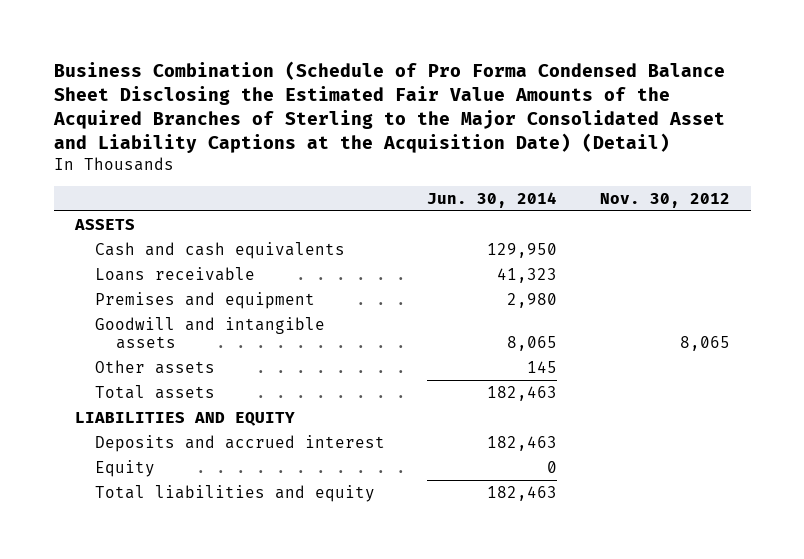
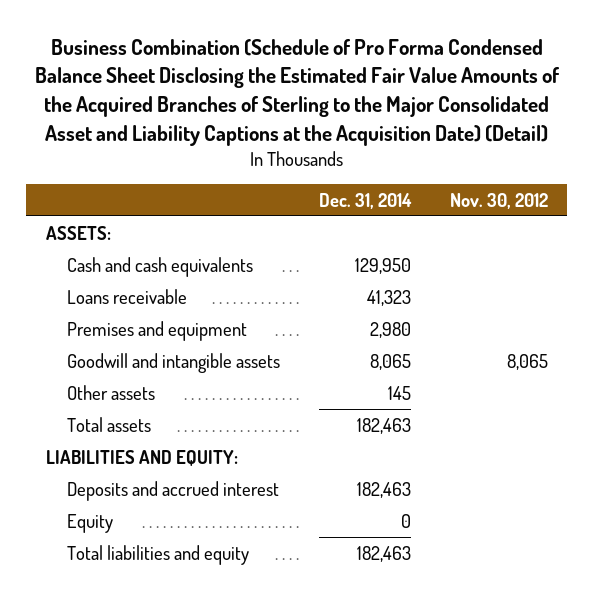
[427,191,558,208] Jun. 30, 2014 -> none
none -> [318,192,412,209] Dec. 31, 2014
[73,219,135,231] ASSETS -> [45,225,111,240] ASSETS:
[74,412,295,427] LIABILITIES AND EQUITY -> [45,449,238,466] LIABILITIES AND EQUITY:

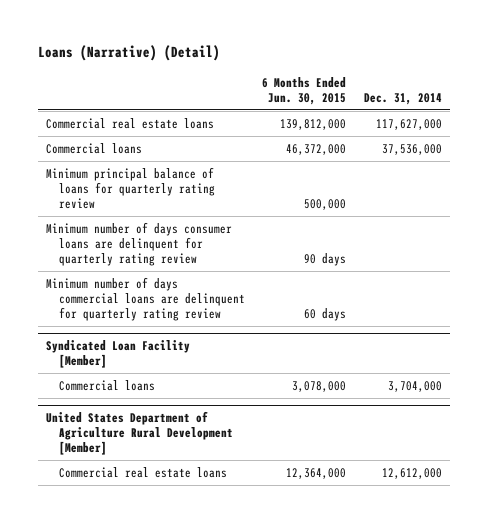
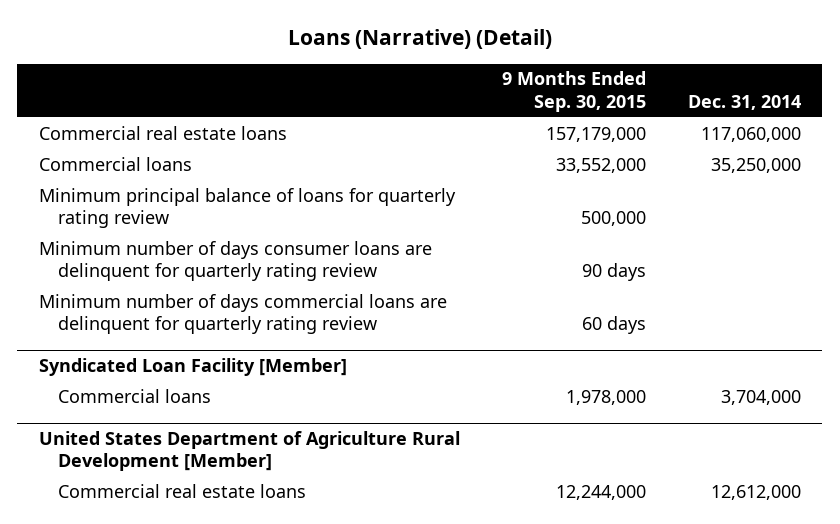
[262,76,347,105] 6 Months Ended Jun. 30, 2015 -> none
none -> [501,71,646,112] 9 Months Ended Sep. 30, 2015
[375,118,442,130] 117,627,000 -> [701,126,802,142] 117,060,000
[381,143,442,155] 37,536,000 -> [711,157,802,173] 35,250,000

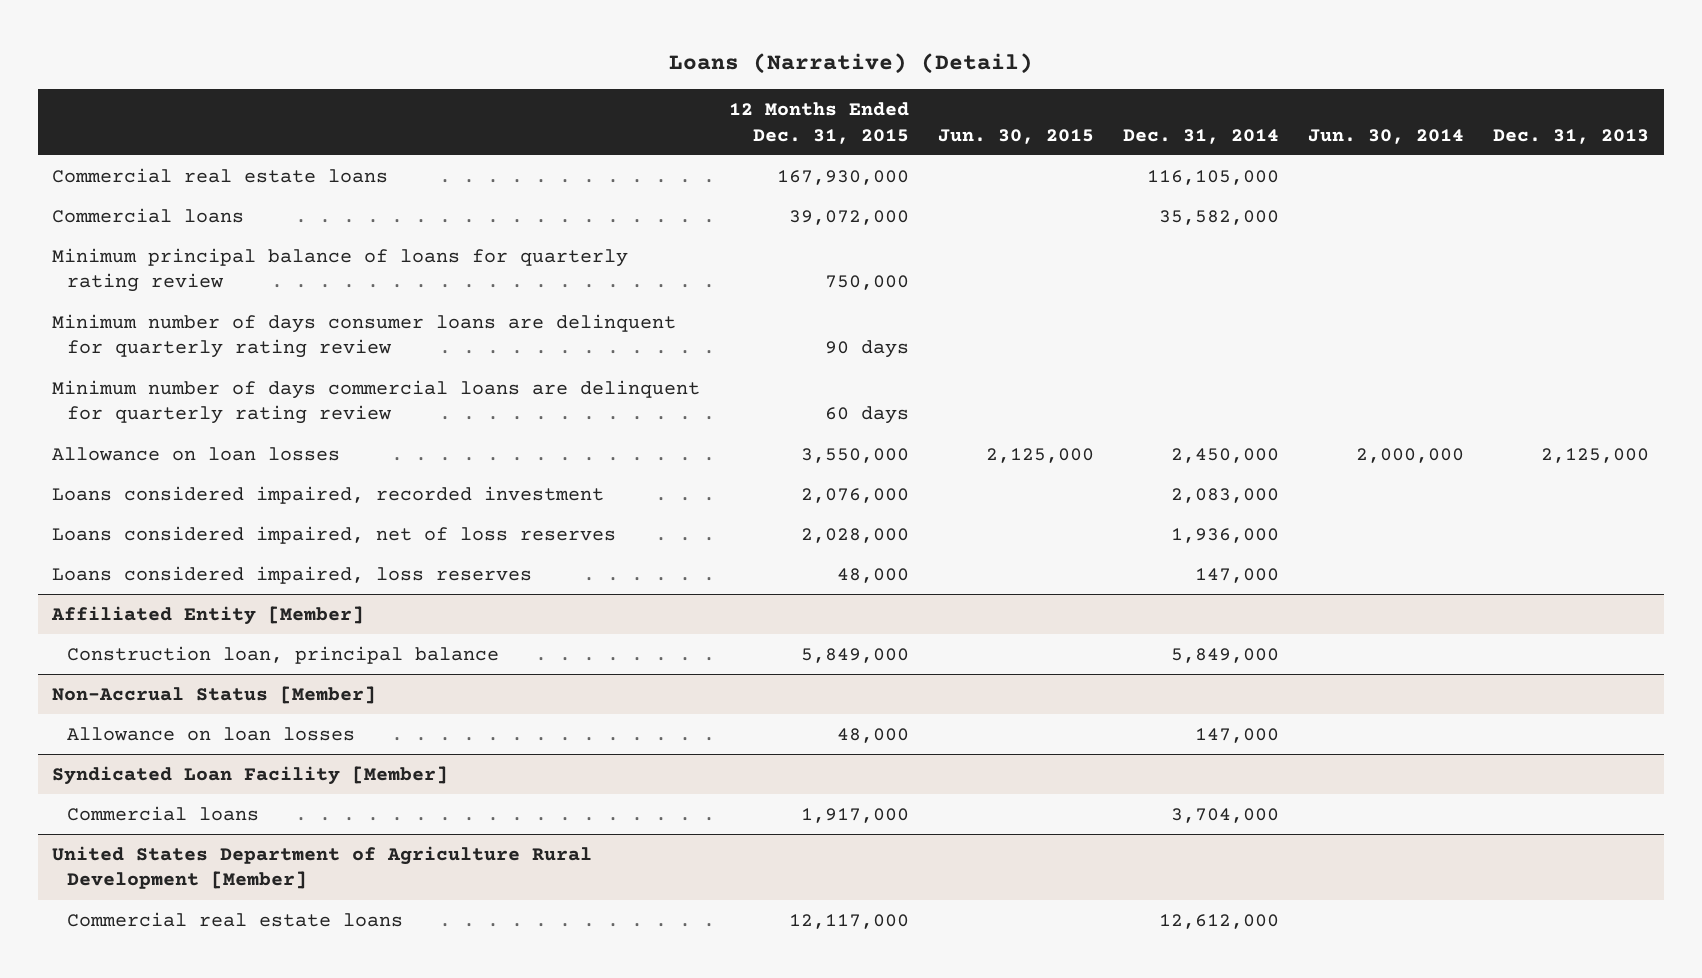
[501,71,646,112] 9 Months Ended Sep. 30, 2015 -> none
none -> [729,102,910,144] 12 Months Ended Dec. 31, 2015
none -> [938,128,1095,144] Jun. 30, 2015
none -> [1308,128,1465,144] Jun. 30, 2014
none -> [1493,128,1650,144] Dec. 31, 2013
[701,126,802,142] 117,060,000 -> [1147,170,1280,186] 116,105,000
[711,157,802,173] 35,250,000 -> [1159,210,1280,226] 35,582,000
none -> [52,447,341,462] Allowance on loan losses
none -> [52,486,605,505] Loans considered impaired, recorded investment
none -> [52,526,617,545] Loans considered impaired, net of loss reserves
none -> [52,566,533,585] Loans considered impaired, loss reserves
none -> [51,606,365,626] Affiliated Entity [Member]
none -> [67,646,500,665] Construction loan, principal balance
none -> [52,686,377,705] Non-Accrual Status [Member]
none -> [67,727,356,742] Allowance on loan losses

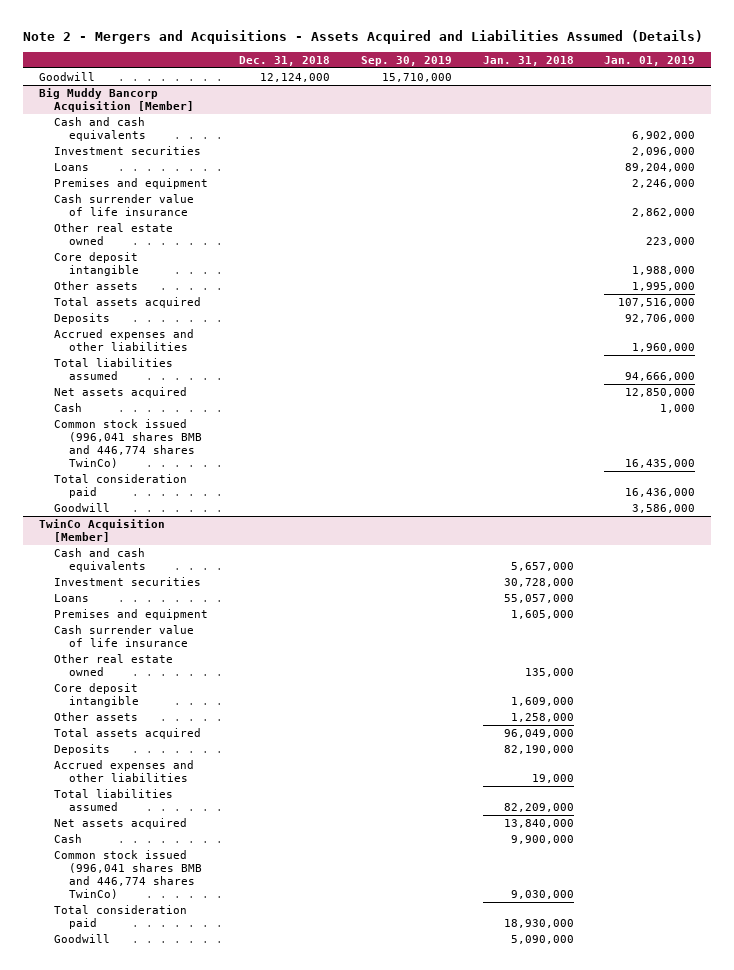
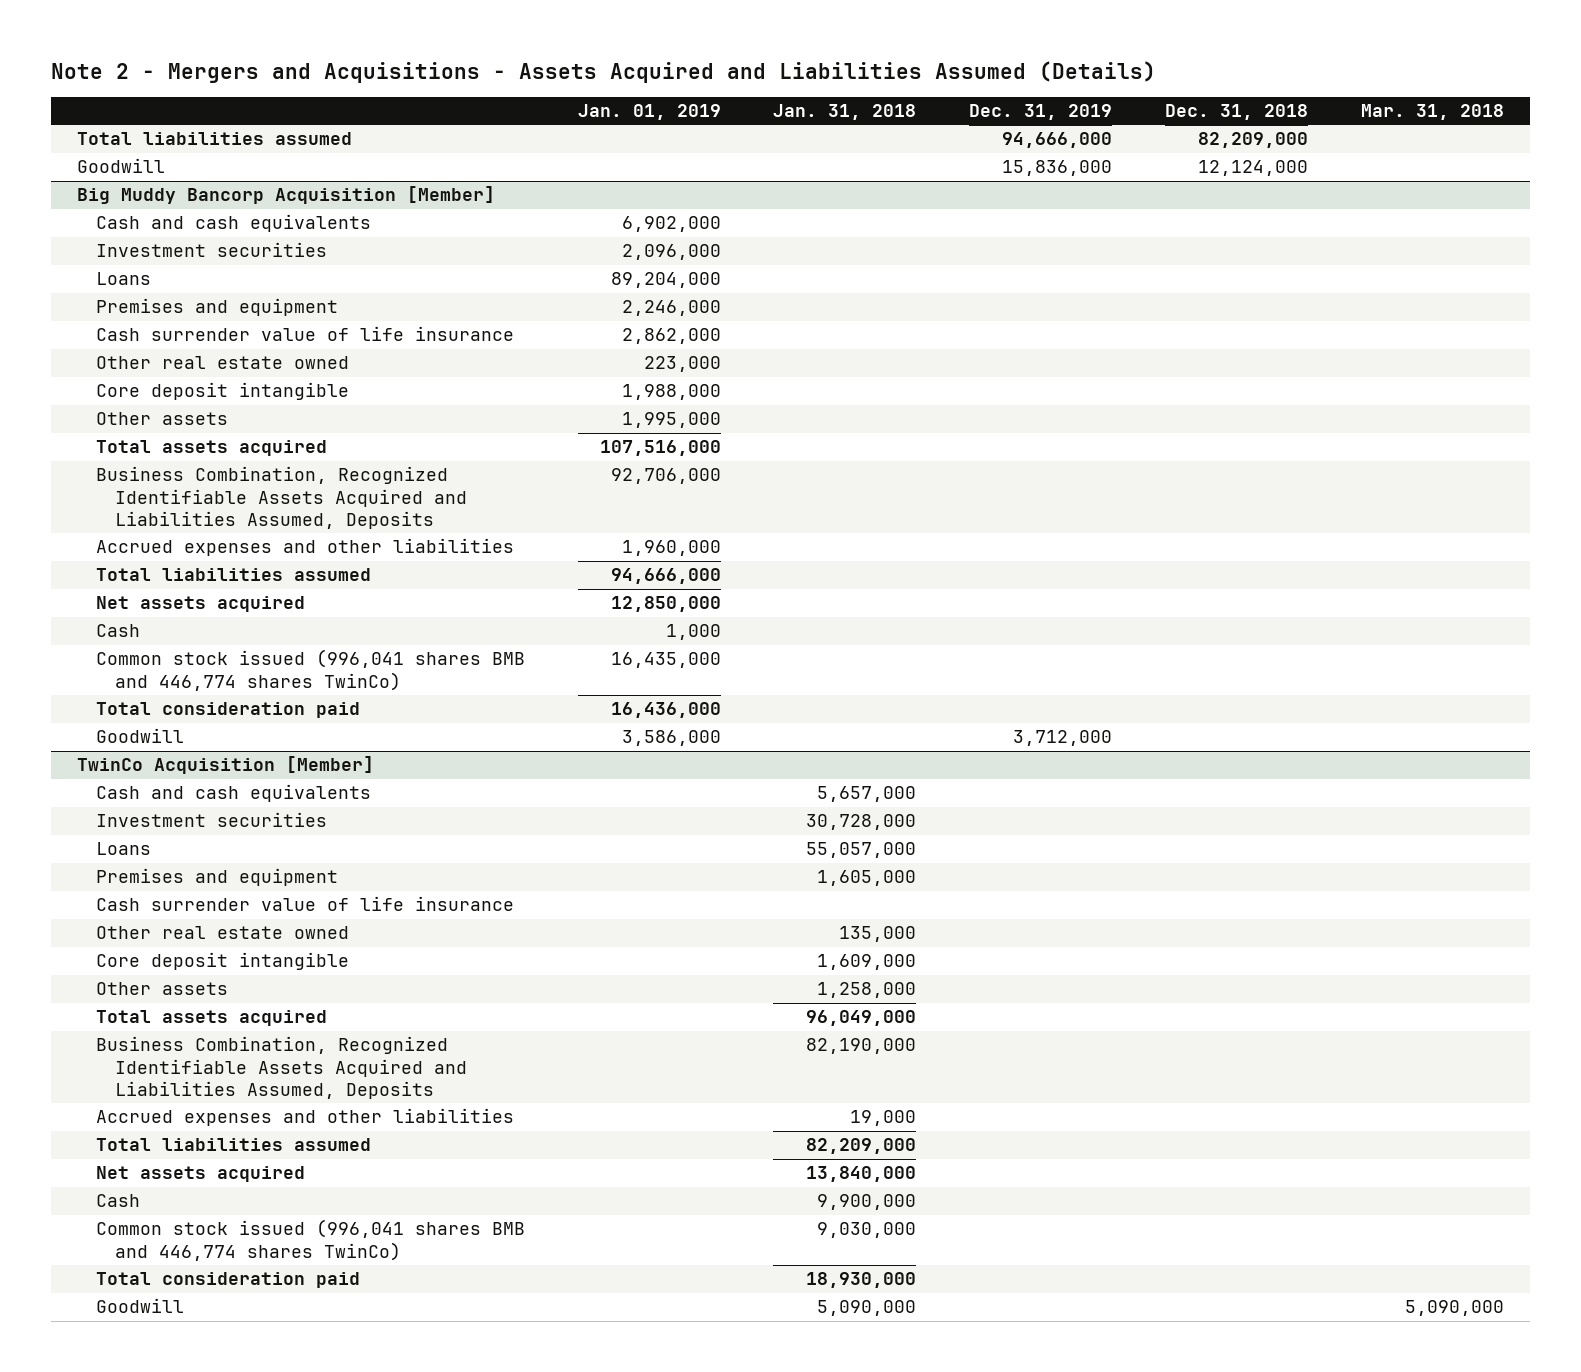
[360,55,452,66] Sep. 30, 2019 -> none
none -> [969,104,1113,121] Dec. 31, 2019
none -> [1360,104,1504,121] Mar. 31, 2018
none -> [76,132,352,146] Total liabilities assumed
[53,313,110,325] Deposits -> [95,466,467,529] Business Combination, Recognized Identifiable Assets Acquired and Liabilities Assumed, Deposits
[53,744,110,756] Deposits -> [95,1036,467,1099] Business Combination, Recognized Identifiable Assets Acquired and Liabilities Assumed, Deposits

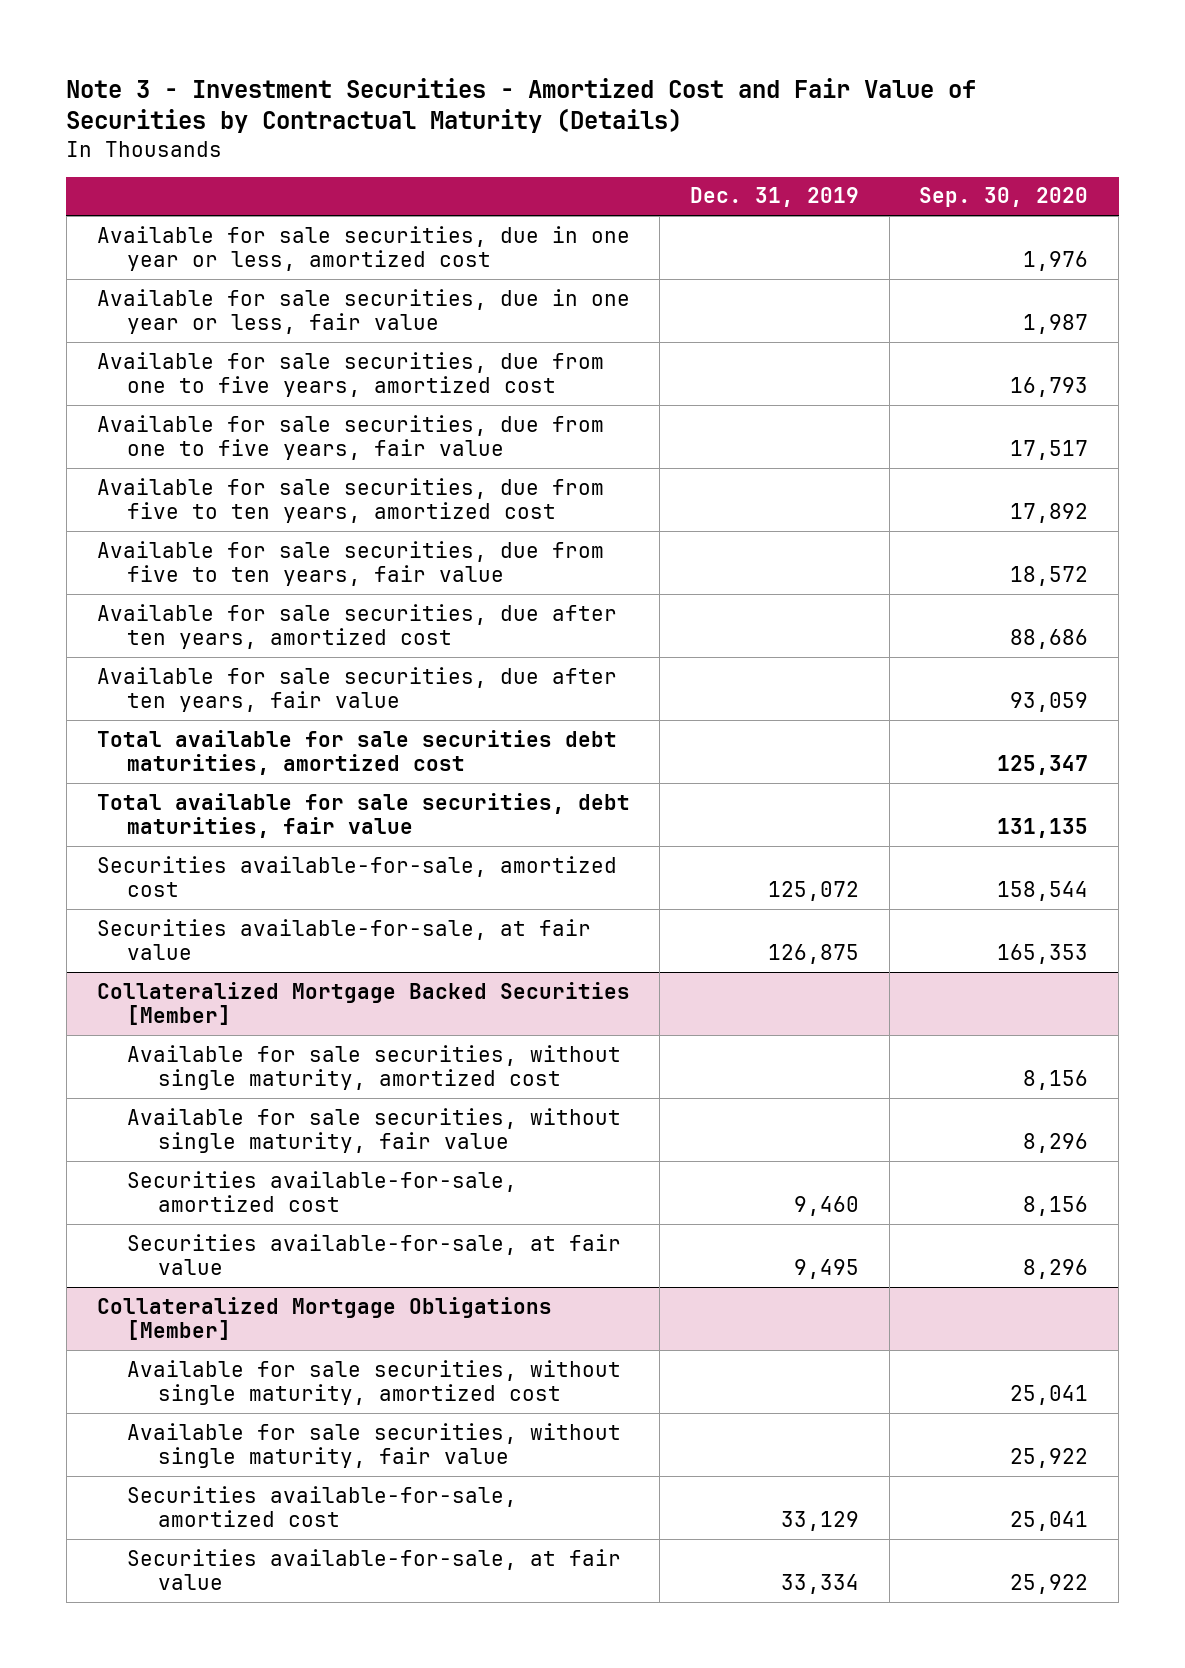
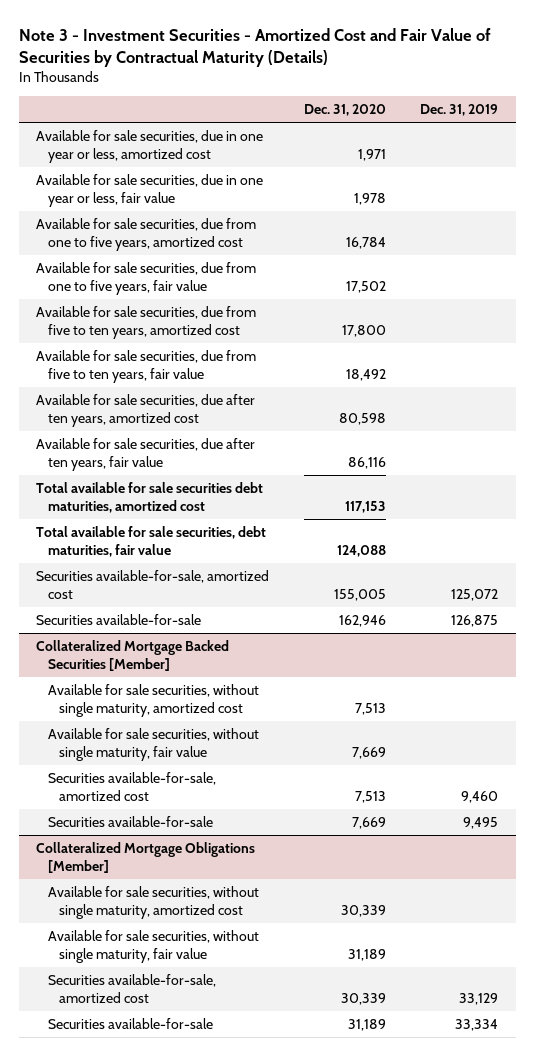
[919,187,1089,208] Sep. 30, 2020 -> none
none -> [303,104,386,117] Dec. 31, 2020
[96,918,591,961] Securities available-for-sale, at fair value -> [36,613,202,625] Securities available-for-sale
[127,1233,622,1276] Securities available-for-sale, at fair value -> [47,815,213,827] Securities available-for-sale
[127,1548,622,1591] Securities available-for-sale, at fair value -> [47,1017,213,1029] Securities available-for-sale

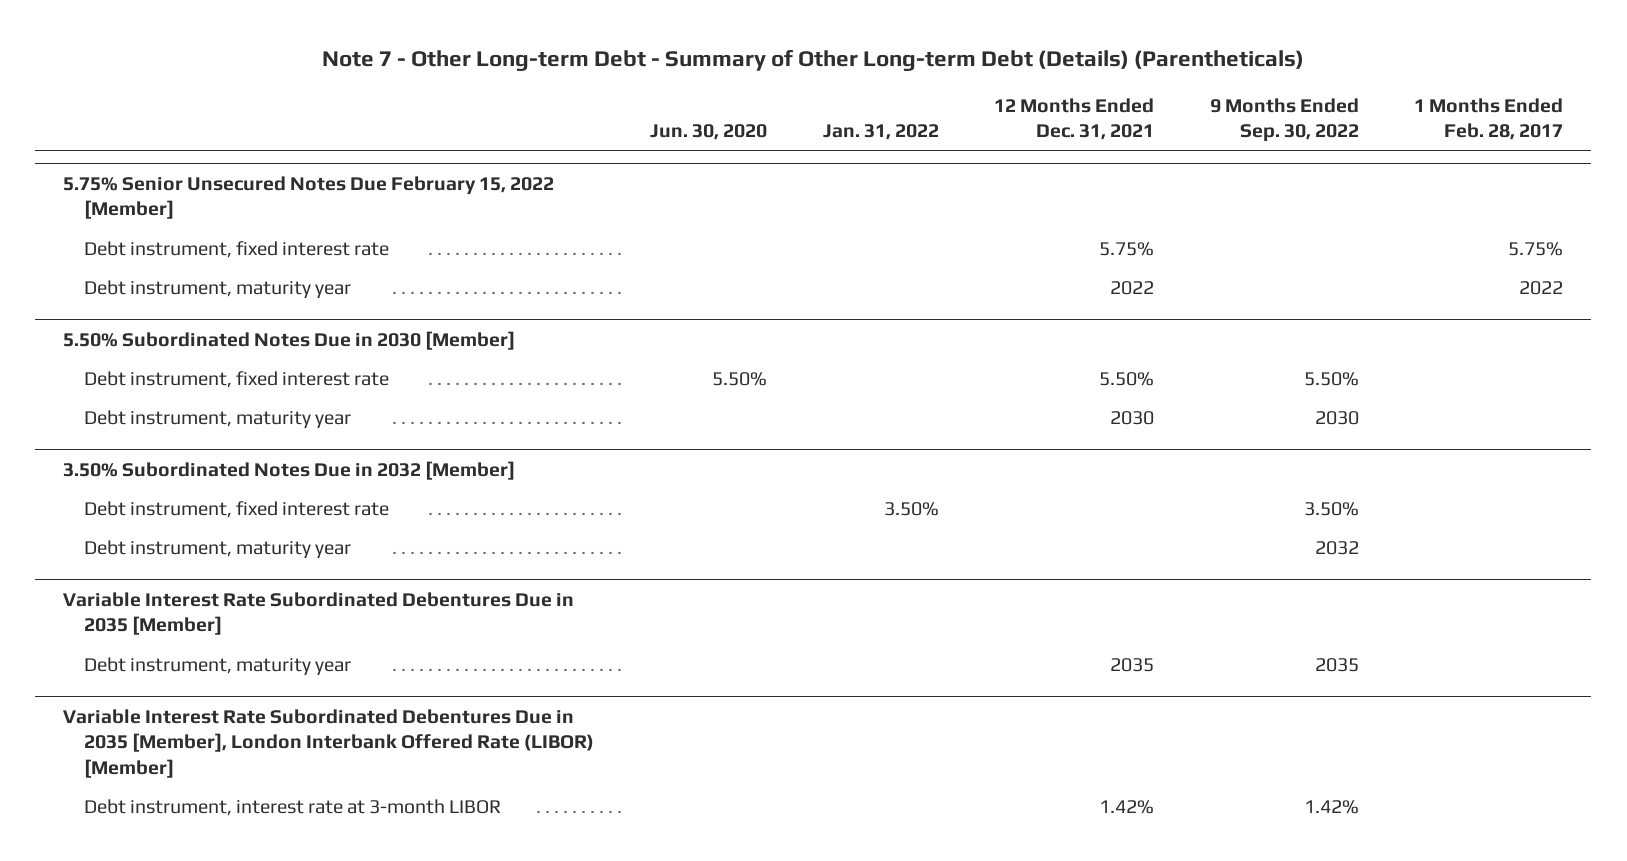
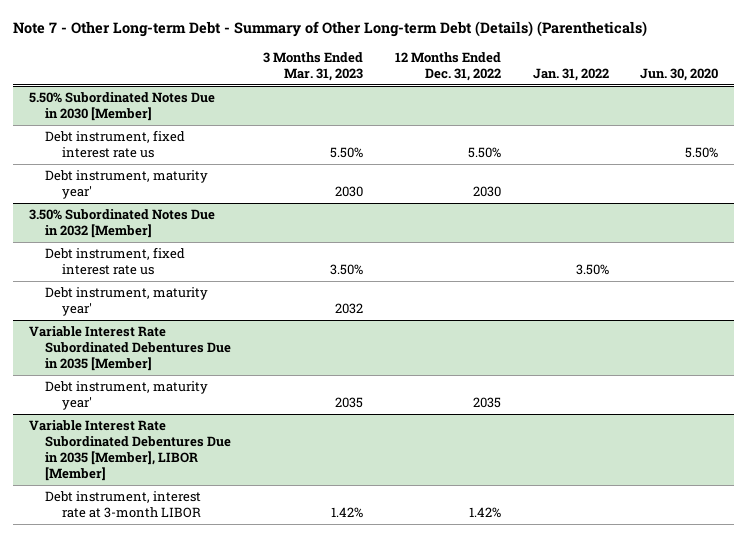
[994,97,1155,141] 12 Months Ended Dec. 31, 2021 -> none
[1209,97,1359,143] 9 Months Ended Sep. 30, 2022 -> none
[1414,97,1564,141] 1 Months Ended Feb. 28, 2017 -> none
none -> [262,51,363,81] 3 Months Ended Mar. 31, 2023
none -> [394,51,501,81] 12 Months Ended Dec. 31, 2022
[63,175,555,220] 5.75% Senior Unsecured Notes Due February 15, 2022 [Member] -> none
[84,241,390,259] Debt instrument, fixed interest rate -> none
[84,280,352,300] Debt instrument, maturity year -> none
[84,371,390,389] Debt instrument, fixed interest rate -> [45,130,186,159] Debt instrument, fixed interest rate us
[84,410,352,430] Debt instrument, maturity year -> [45,170,209,200] Debt instrument, maturity year'
[84,501,390,519] Debt instrument, fixed interest rate -> [45,247,186,276] Debt instrument, fixed interest rate us
[84,540,352,560] Debt instrument, maturity year -> [45,287,209,317] Debt instrument, maturity year'
[84,657,352,677] Debt instrument, maturity year -> [45,381,209,411] Debt instrument, maturity year'
[63,708,595,778] Variable Interest Rate Subordinated Debentures Due in 2035 [Member], London Interbank Offered Rate (LIBOR) [Member] -> [28,420,232,482] Variable Interest Rate Subordinated Debentures Due in 2035 [Member], LIBOR [Member]

